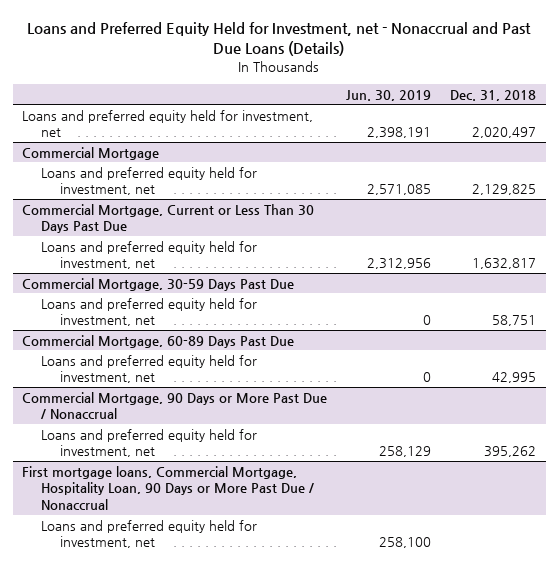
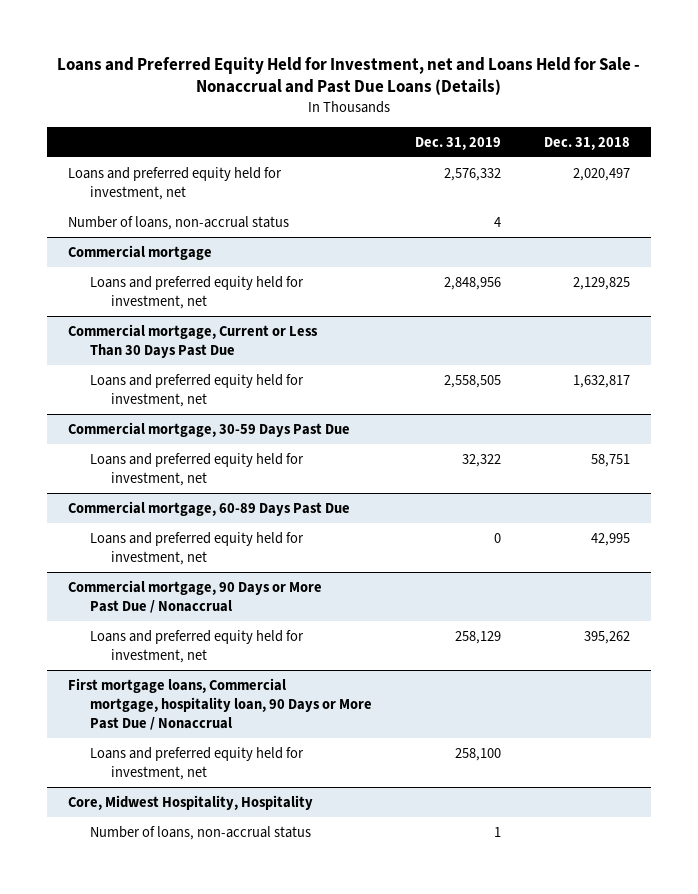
[27,22,532,57] Loans and Preferred Equity Held for Investment, net - Nonaccrual and Past Due Loans (Details) -> [57,56,641,96] Loans and Preferred Equity Held for Investment, net and Loans Held for Sale - Nonaccrual and Past Due Loans (Details)
[346,89,432,101] Jun. 30, 2019 -> none
none -> [414,136,501,150] Dec. 31, 2019
none -> [68,215,290,230] Number of loans, non-accrual status
[22,146,160,160] Commercial Mortgage -> [68,244,213,260] Commercial mortgage
[22,203,315,234] Commercial Mortgage, Current or Less Than 30 Days Past Due -> [68,323,319,358] Commercial mortgage, Current or Less Than 30 Days Past Due
[22,277,295,291] Commercial Mortgage, 30-59 Days Past Due -> [68,421,351,437] Commercial mortgage, 30-59 Days Past Due
[22,334,295,348] Commercial Mortgage, 60-89 Days Past Due -> [68,500,351,516] Commercial mortgage, 60-89 Days Past Due
[22,391,328,420] Commercial Mortgage, 90 Days or More Past Due / Nonaccrual -> [68,579,323,613] Commercial mortgage, 90 Days or More Past Due / Nonaccrual
[22,465,315,511] First mortgage loans, Commercial Mortgage, Hospitality Loan, 90 Days or More Past Due / Nonaccrual -> [68,677,372,730] First mortgage loans, Commercial mortgage, hospitality loan, 90 Days or More Past Due / Nonaccrual
none -> [68,794,314,810] Core, Midwest Hospitality, Hospitality
none -> [89,825,311,840] Number of loans, non-accrual status

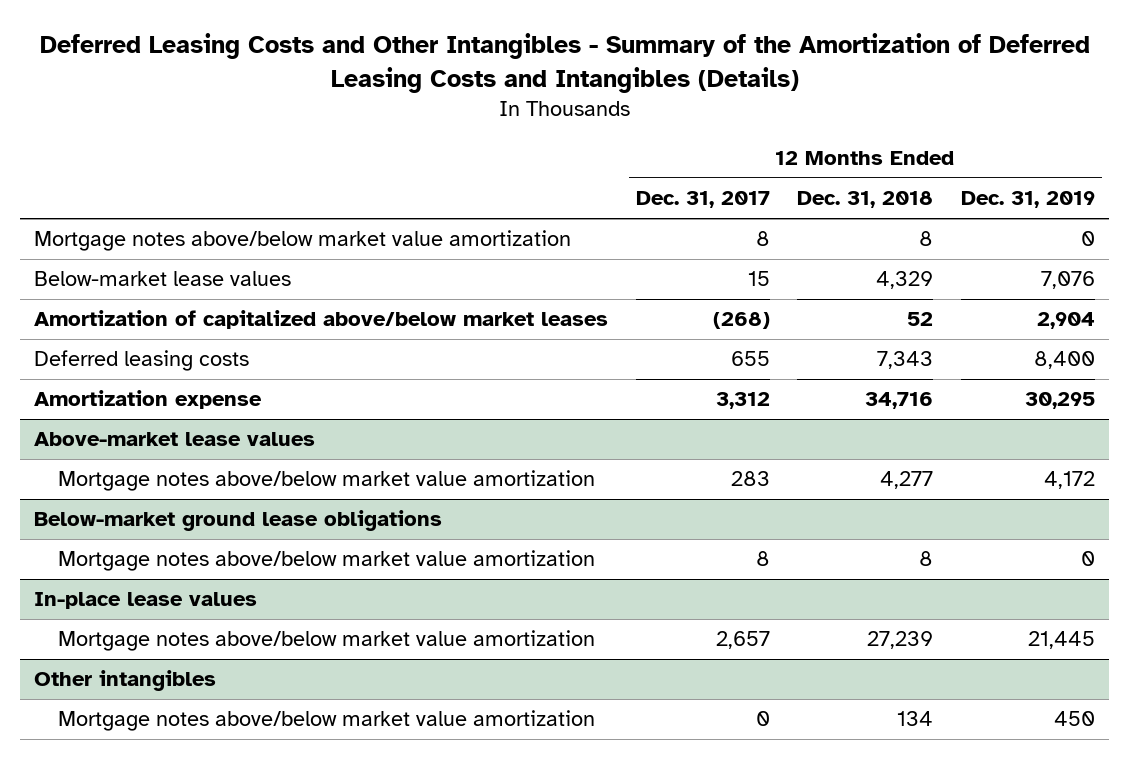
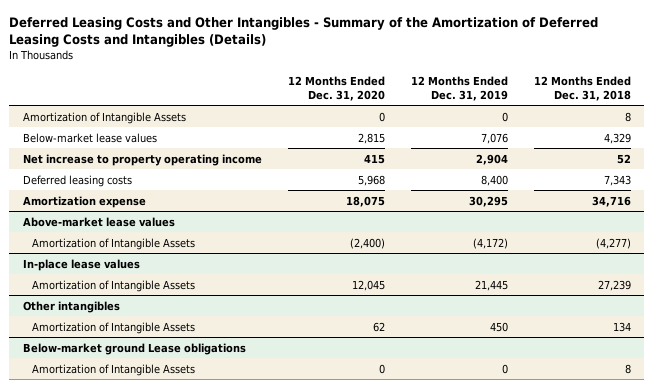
[635,191,770,209] Dec. 31, 2017 -> none
none -> [287,76,385,101] 12 Months Ended Dec. 31, 2020
[33,230,571,252] Mortgage notes above/below market value amortization -> [22,111,186,124] Amortization of Intangible Assets
[33,310,608,330] Amortization of capitalized above/below market leases -> [22,153,262,166] Net increase to property operating income
[58,470,596,492] Mortgage notes above/below market value amortization -> none
[33,510,442,532] Below-market ground lease obligations -> none
[58,550,596,572] Mortgage notes above/below market value amortization -> none
none -> [31,237,195,250] Amortization of Intangible Assets
[58,630,596,652] Mortgage notes above/below market value amortization -> [31,279,195,292] Amortization of Intangible Assets
[58,710,596,732] Mortgage notes above/below market value amortization -> [31,321,195,334] Amortization of Intangible Assets
none -> [22,342,246,355] Below-market ground Lease obligations
none -> [31,363,195,376] Amortization of Intangible Assets

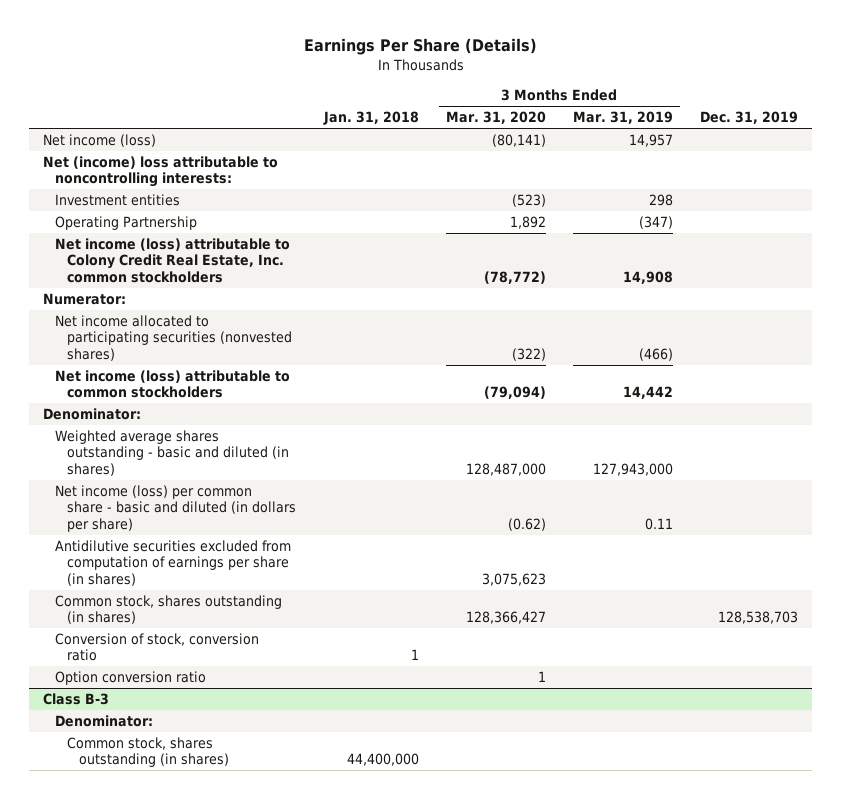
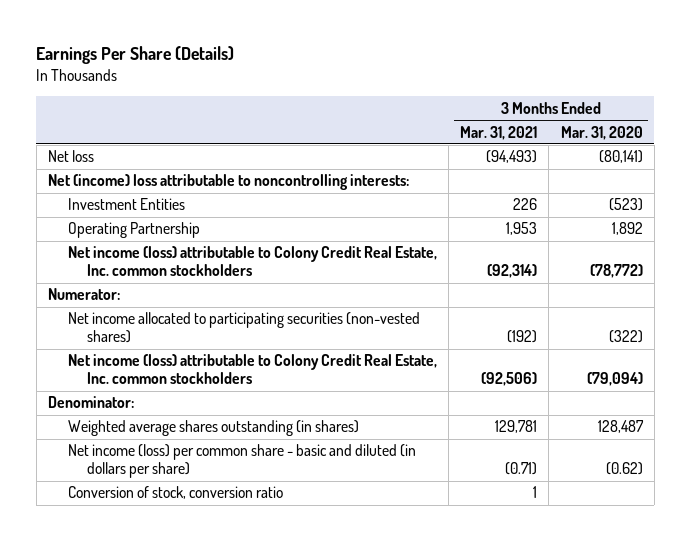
[322,111,419,126] Jan. 31, 2018 -> none
[573,111,674,125] Mar. 31, 2019 -> none
[700,111,799,125] Dec. 31, 2019 -> none
none -> [460,125,538,140] Mar. 31, 2021
[42,134,156,148] Net income (loss) -> [48,150,95,163] Net loss
[55,194,181,207] Investment entities -> [67,198,185,211] Investment Entities
[55,315,293,361] Net income allocated to participating securities (nonvested shares) -> [67,312,420,344] Net income allocated to participating securities (non-vested shares)
[55,370,291,399] Net income (loss) attributable to common stockholders -> [67,354,437,385] Net income (loss) attributable to Colony Credit Real Estate, Inc. common stockholders
[55,430,290,476] Weighted average shares outstanding - basic and diluted (in shares) -> [67,420,359,437] Weighted average shares outstanding (in shares)
[465,462,546,476] 128,487,000 -> [597,420,644,434] 128,487
[55,540,292,586] Antidilutive securities excluded from computation of earnings per share (in shares) -> none
[55,595,283,625] Common stock, shares outstanding (in shares) -> none
[55,671,207,686] Option conversion ratio -> none
[42,693,109,706] Class B-3 -> none
[55,715,154,728] Denominator: -> none
[67,737,230,768] Common stock, shares outstanding (in shares) -> none

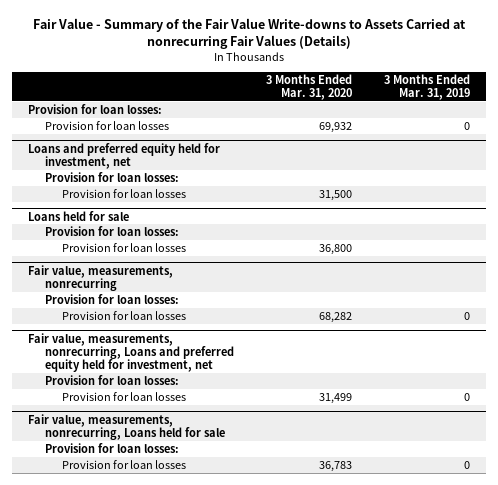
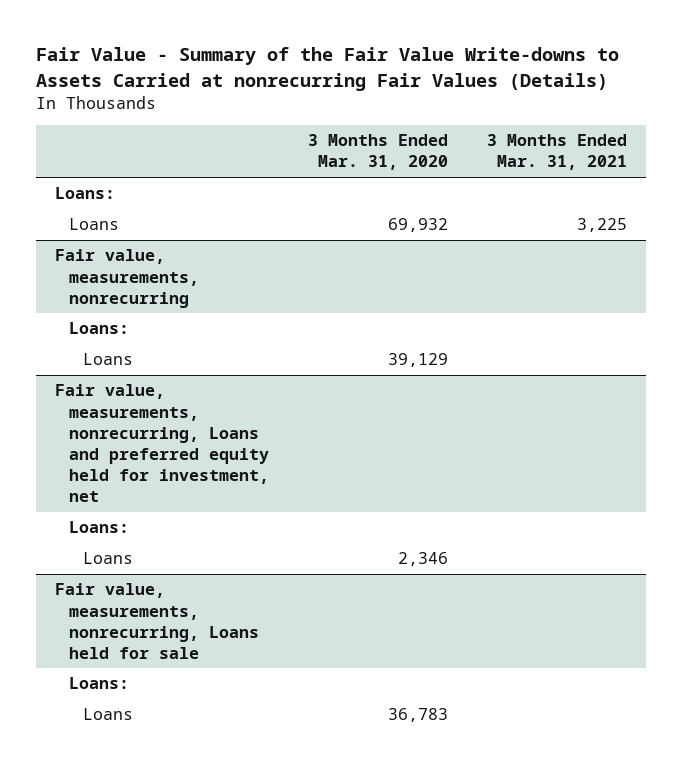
[384,73,471,100] 3 Months Ended Mar. 31, 2019 -> none
none -> [486,134,627,171] 3 Months Ended Mar. 31, 2021
[27,142,220,169] Loans and preferred equity held for investment, net -> none
[44,171,179,182] Provision for loan losses: -> none
[61,188,186,198] Provision for loan losses -> none
[27,210,129,221] Loans held for sale -> none
[44,225,179,236] Provision for loan losses: -> none
[61,242,186,252] Provision for loan losses -> none
[27,103,162,114] Provision for loan losses: -> [55,187,116,200] Loans:
[44,120,169,130] Provision for loan losses -> [69,218,120,231] Loans
[44,293,179,304] Provision for loan losses: -> [69,322,130,335] Loans:
[61,310,186,320] Provision for loan losses -> [83,353,134,366] Loans
[319,311,353,323] 68,282 -> [387,353,448,368] 39,129
[44,374,179,385] Provision for loan losses: -> [69,521,130,534] Loans:
[61,391,186,401] Provision for loan losses -> [83,552,134,565] Loans
[319,392,353,404] 31,499 -> [397,552,448,567] 2,346
[44,442,179,453] Provision for loan losses: -> [69,677,130,690] Loans:
[61,459,186,469] Provision for loan losses -> [83,708,134,721] Loans

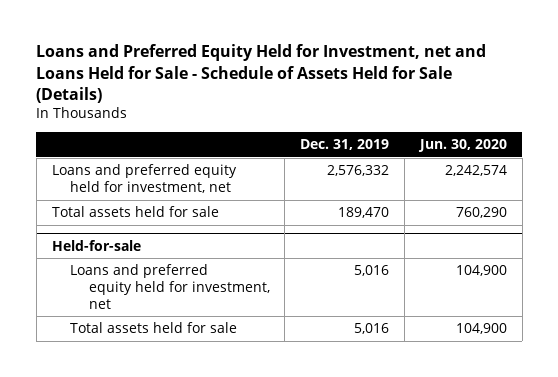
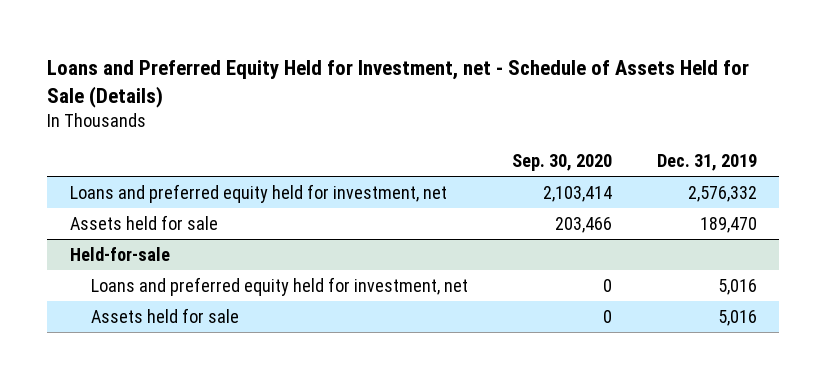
[36,44,487,103] Loans and Preferred Equity Held for Investment, net and Loans Held for Sale - Schedule of Assets Held for Sale (Details) -> [47,60,750,108] Loans and Preferred Equity Held for Investment, net - Schedule of Assets Held for Sale (Details)
[417,139,507,153] Jun. 30, 2020 -> none
none -> [512,153,613,171] Sep. 30, 2020
[51,206,219,218] Total assets held for sale -> [69,214,218,230] Assets held for sale
[70,322,238,334] Total assets held for sale -> [90,307,239,323] Assets held for sale

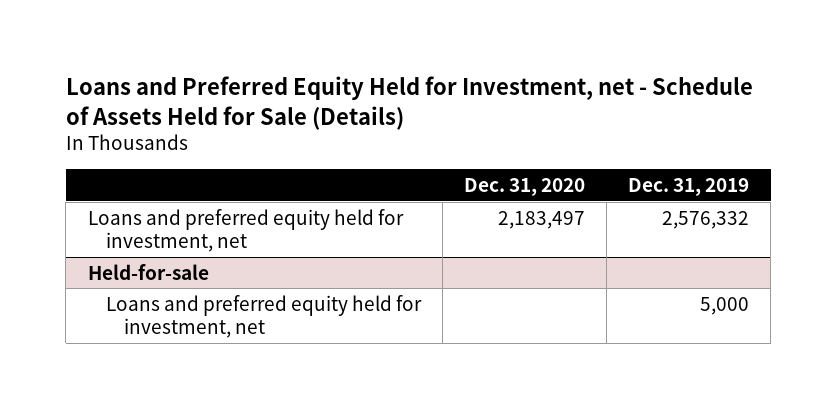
[512,153,613,171] Sep. 30, 2020 -> none
none -> [463,177,585,196] Dec. 31, 2020
[69,214,218,230] Assets held for sale -> none
[90,307,239,323] Assets held for sale -> none
[717,278,757,295] 5,016 -> [700,296,750,315] 5,000

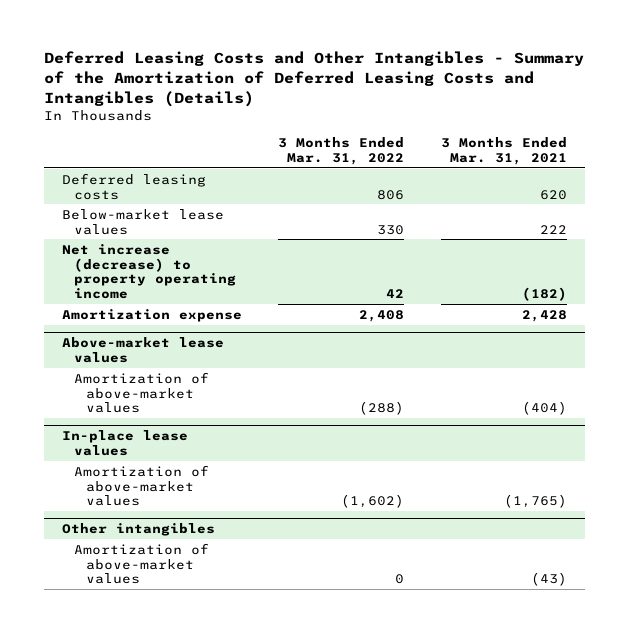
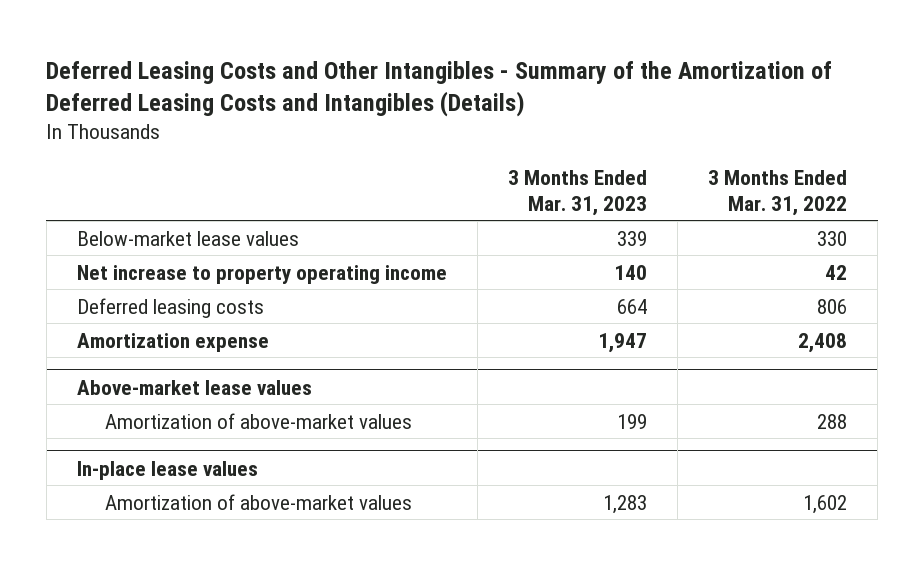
[440,137,567,165] 3 Months Ended Mar. 31, 2021 -> none
none -> [508,169,648,216] 3 Months Ended Mar. 31, 2023
[61,243,236,299] Net increase (decrease) to property operating income -> [76,264,447,284] Net increase to property operating income
[61,172,206,200] Deferred leasing costs -> [76,297,264,318] Deferred leasing costs
[359,401,405,416] (288) -> [817,413,848,429] 288
[61,523,215,537] Other intangibles -> none
[73,542,209,585] Amortization of above-market values -> none
[341,494,405,509] (1,602) -> [803,494,848,514] 1,602

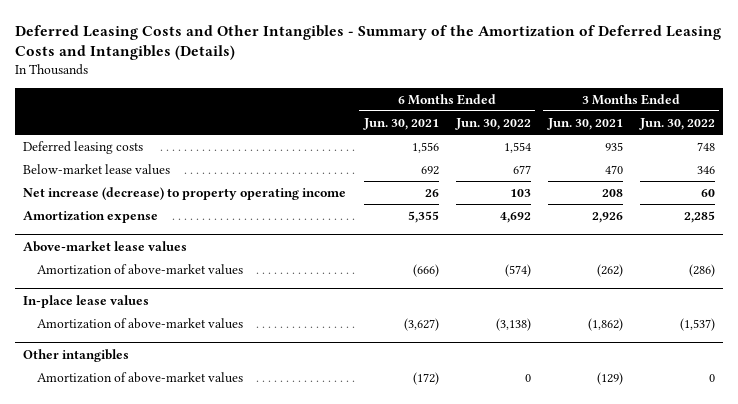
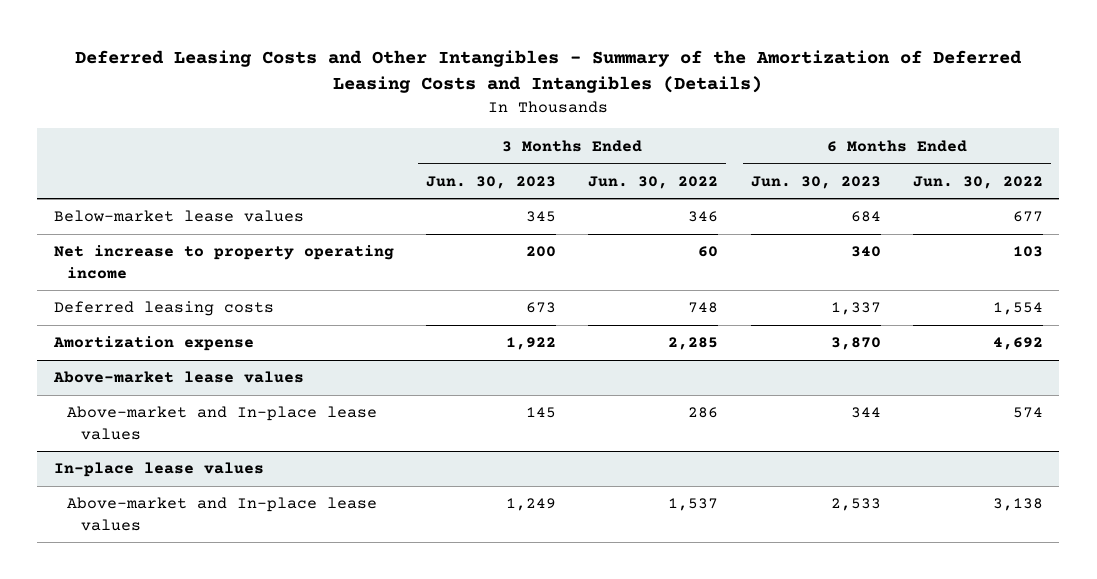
[362,118,439,131] Jun. 30, 2021 -> none
[546,118,623,131] Jun. 30, 2021 -> none
none -> [425,175,556,189] Jun. 30, 2023
none -> [750,175,881,189] Jun. 30, 2023
[23,187,347,201] Net increase (decrease) to property operating income -> [53,245,394,279] Net increase to property operating income
[23,141,144,155] Deferred leasing costs -> [53,301,274,317] Deferred leasing costs
[37,264,244,276] Amortization of above-market values -> [67,406,378,440] Above-market and In-place lease values
[504,264,531,278] (574) -> [1013,407,1044,419] 574
[688,264,715,278] (286) -> [688,407,719,419] 286
[23,348,130,362] Other intangibles -> none
[37,372,244,384] Amortization of above-market values -> none
[37,318,244,330] Amortization of above-market values -> [67,497,378,531] Above-market and In-place lease values
[495,318,531,332] (3,138) -> [993,498,1044,512] 3,138
[679,318,715,332] (1,537) -> [668,498,719,512] 1,537

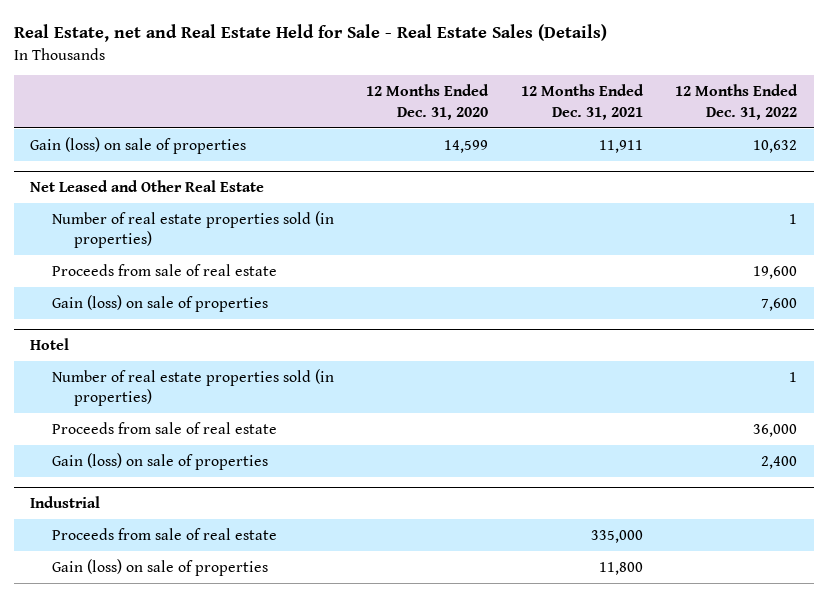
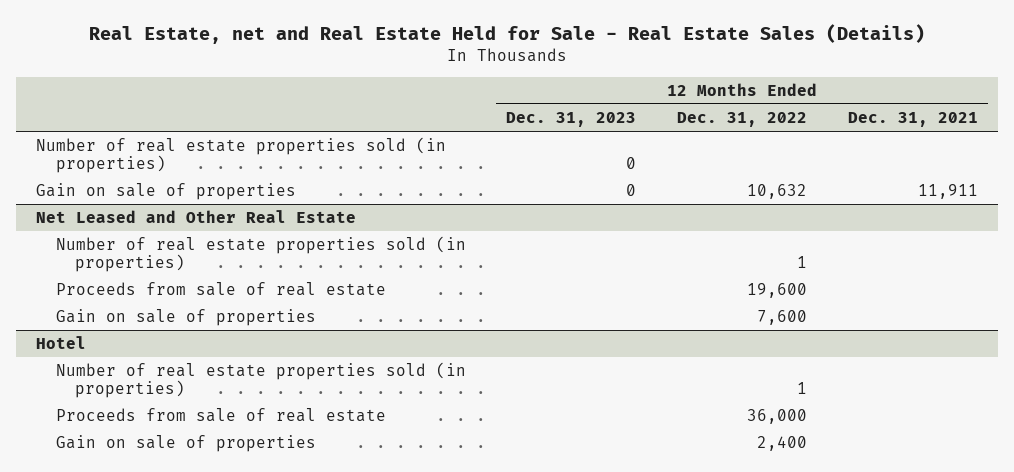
[366,84,490,120] 12 Months Ended Dec. 31, 2020 -> none
none -> [506,111,637,127] Dec. 31, 2023
none -> [36,137,447,174] Number of real estate properties sold (in properties)
[29,136,246,154] Gain (loss) on sale of properties -> [36,183,297,201] Gain on sale of properties
[51,294,268,312] Gain (loss) on sale of properties -> [55,309,316,327] Gain on sale of properties
[29,496,100,509] Industrial -> none
[51,527,277,540] Proceeds from sale of real estate -> none
[51,558,268,576] Gain (loss) on sale of properties -> none
[51,452,268,470] Gain (loss) on sale of properties -> [55,435,316,453] Gain on sale of properties

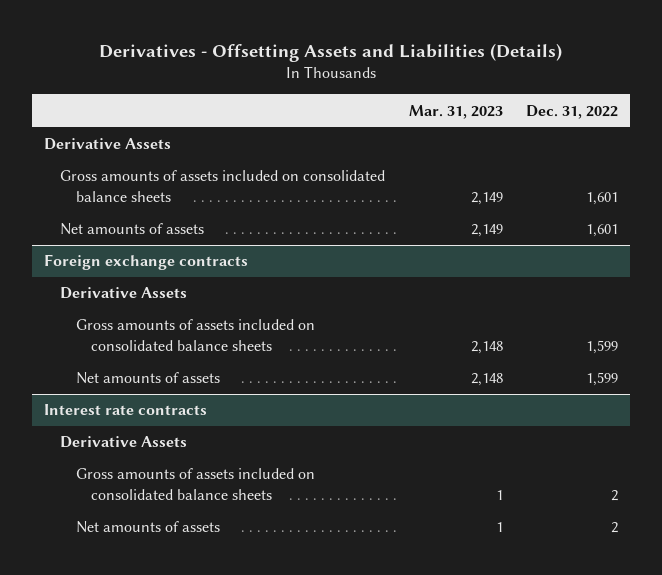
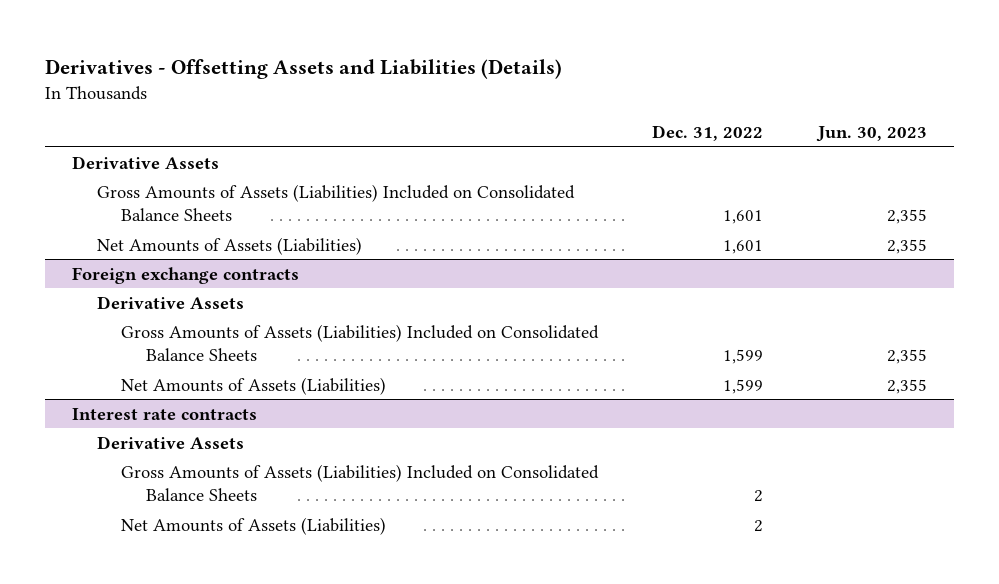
[408,104,503,119] Mar. 31, 2023 -> none
none -> [815,125,927,142] Jun. 30, 2023
[59,170,385,202] Gross amounts of assets included on consolidated balance sheets -> [96,183,575,222] Gross Amounts of Assets (Liabilities) Included on Consolidated Balance Sheets
[59,223,204,236] Net amounts of assets -> [96,236,362,255] Net Amounts of Assets (Liabilities)
[75,319,315,351] Gross amounts of assets included on consolidated balance sheets -> [121,323,600,362] Gross Amounts of Assets (Liabilities) Included on Consolidated Balance Sheets
[75,372,220,385] Net amounts of assets -> [121,376,387,395] Net Amounts of Assets (Liabilities)
[75,468,315,500] Gross amounts of assets included on consolidated balance sheets -> [121,463,600,502] Gross Amounts of Assets (Liabilities) Included on Consolidated Balance Sheets
[75,521,220,534] Net amounts of assets -> [121,516,387,535] Net Amounts of Assets (Liabilities)

